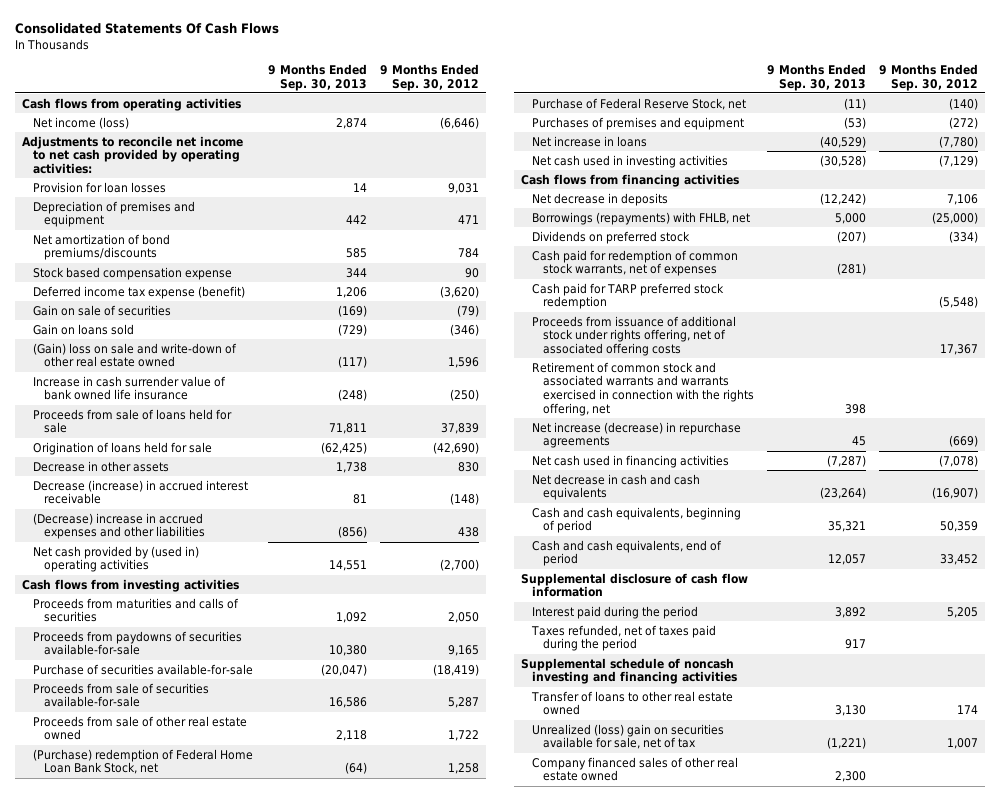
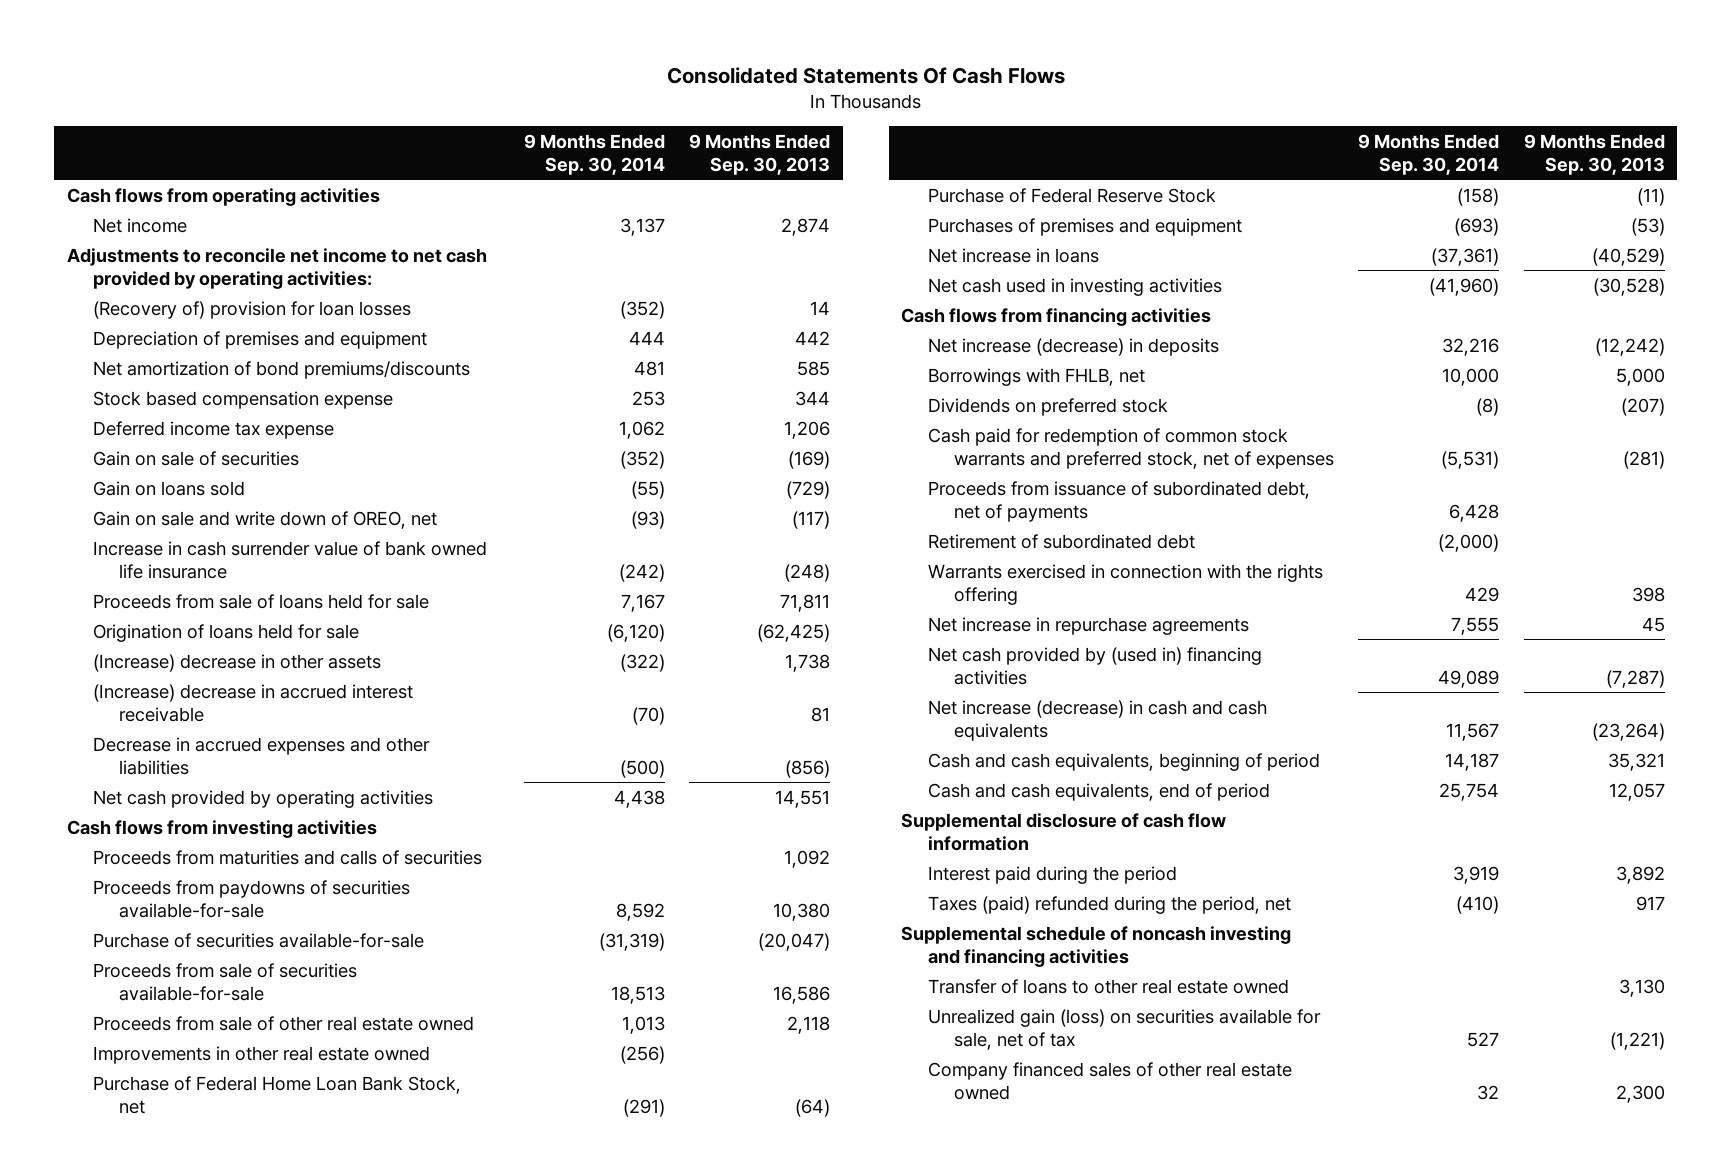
[380,63,480,91] 9 Months Ended Sep. 30, 2012 -> none
none -> [523,133,665,175] 9 Months Ended Sep. 30, 2014
[33,116,130,129] Net income (loss) -> [92,217,187,233] Net income
[33,181,167,193] Provision for loan losses -> [92,300,411,319] (Recovery of) provision for loan losses
[33,285,246,299] Deferred income tax expense (benefit) -> [92,420,334,439] Deferred income tax expense
[33,342,238,368] (Gain) loss on sale and write-down of other real estate owned -> [92,510,437,529] Gain on sale and write down of OREO, net
[33,460,170,472] Decrease in other assets -> [92,653,381,672] (Increase) decrease in other assets
[33,479,249,505] Decrease (increase) in accrued interest receivable -> [92,683,413,722] (Increase) decrease in accrued interest receivable
[33,512,206,540] (Decrease) increase in accrued expenses and other liabilities -> [92,736,430,775] Decrease in accrued expenses and other liabilities
[33,545,200,573] Net cash provided by (used in) operating activities -> [92,789,433,808] Net cash provided by operating activities
none -> [92,1045,430,1064] Improvements in other real estate owned
[33,748,254,775] (Purchase) redemption of Federal Home Loan Bank Stock, net -> [92,1075,461,1114] Purchase of Federal Home Loan Bank Stock, net
[532,97,747,110] Purchase of Federal Reserve Stock, net -> [927,187,1216,203] Purchase of Federal Reserve Stock
[532,192,669,206] Net decrease in deposits -> [927,337,1219,356] Net increase (decrease) in deposits
[532,211,751,225] Borrowings (repayments) with FHLB, net -> [927,367,1145,386] Borrowings with FHLB, net
[532,282,725,310] Cash paid for TARP preferred stock redemption -> none
[532,315,737,357] Proceeds from issuance of additional stock under rights offering, net of associated offering costs -> none
[532,249,739,277] Cash paid for redemption of common stock warrants, net of expenses -> [927,427,1334,469] Cash paid for redemption of common stock warrants and preferred stock, net of expenses
none -> [927,480,1310,522] Proceeds from issuance of subordinated debt, net of payments
none -> [927,533,1195,549] Retirement of subordinated debt
[532,361,755,416] Retirement of common stock and associated warrants and warrants exercised in connection with the rights offering, net -> [927,563,1323,605] Warrants exercised in connection with the rights offering
[532,421,742,449] Net increase (decrease) in repurchase agreements -> [927,616,1249,635] Net increase in repurchase agreements
[532,454,730,468] Net cash used in financing activities -> [927,646,1262,685] Net cash provided by (used in) financing activities
[532,473,701,501] Net decrease in cash and cash equivalents -> [927,699,1267,741] Net increase (decrease) in cash and cash equivalents
[531,624,717,652] Taxes refunded, net of taxes paid during the period -> [927,895,1291,914] Taxes (paid) refunded during the period, net
[532,723,725,750] Unrealized (loss) gain on securities available for sale, net of tax -> [927,1008,1321,1050] Unrealized gain (loss) on securities available for sale, net of tax

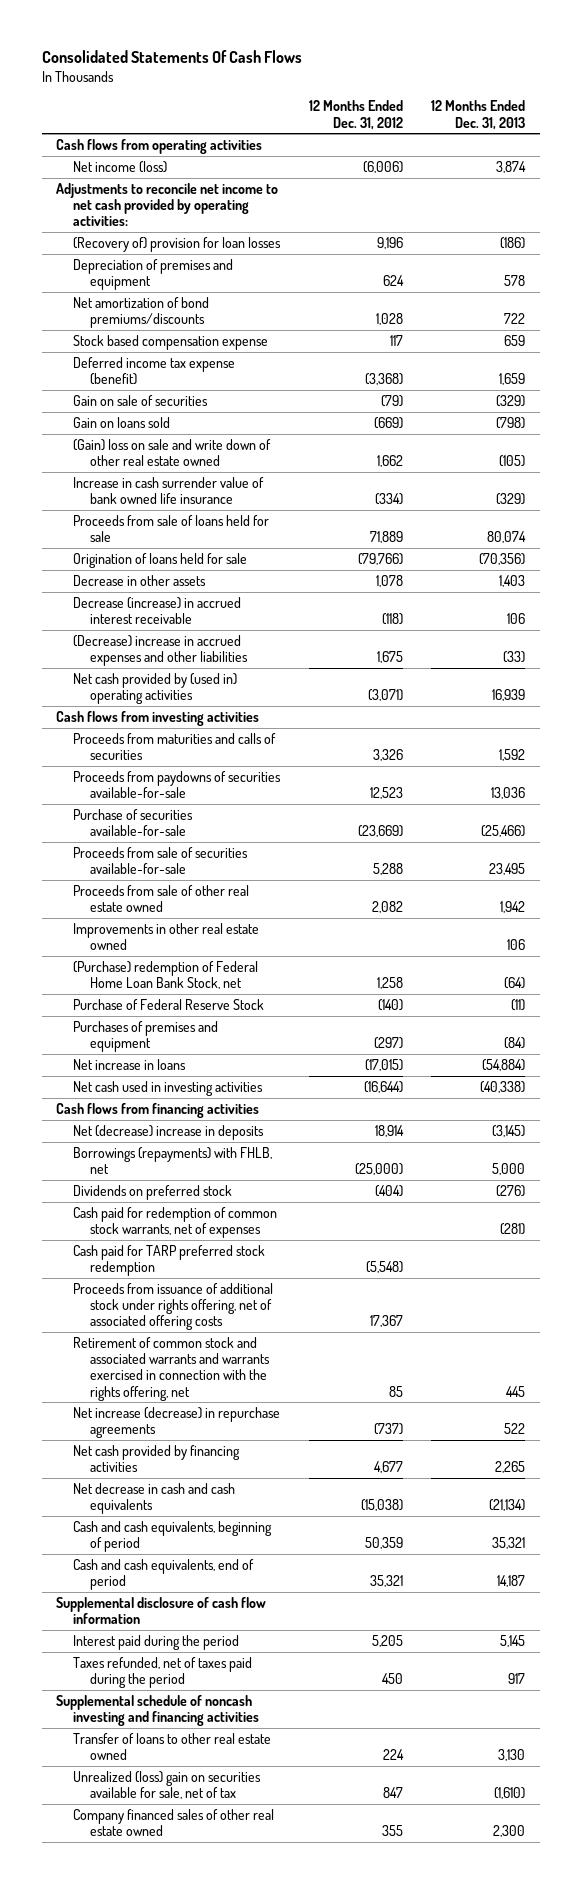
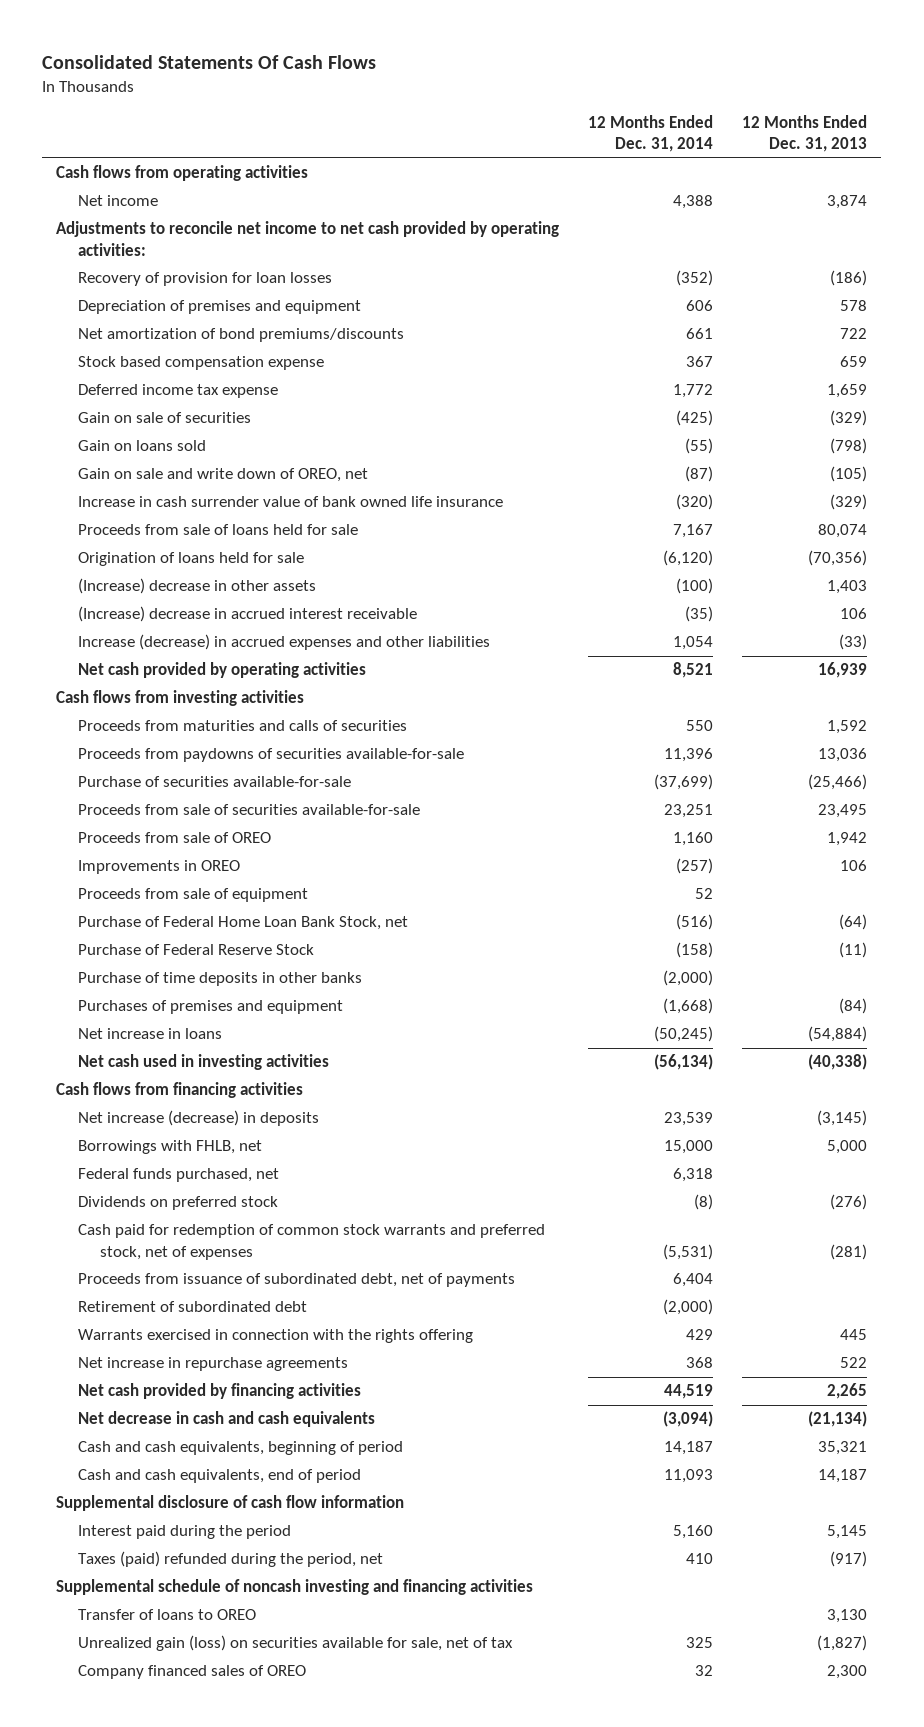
[308,100,403,130] 12 Months Ended Dec. 31, 2012 -> none
none -> [588,115,714,153] 12 Months Ended Dec. 31, 2014
[73,160,168,173] Net income (loss) -> [78,195,159,207] Net income
[73,236,282,252] (Recovery of) provision for loan losses -> [78,272,333,287] Recovery of provision for loan losses
[73,356,236,386] Deferred income tax expense (benefit) -> [78,384,279,399] Deferred income tax expense
[73,438,272,467] (Gain) loss on sale and write down of other real estate owned -> [78,468,369,483] Gain on sale and write down of OREO, net
[73,574,207,586] Decrease in other assets -> [78,578,317,595] (Increase) decrease in other assets
[73,596,242,625] Decrease (increase) in accrued interest receivable -> [78,606,418,623] (Increase) decrease in accrued interest receivable
[73,634,249,667] (Decrease) increase in accrued expenses and other liabilities -> [78,634,491,651] Increase (decrease) in accrued expenses and other liabilities
[73,672,238,705] Net cash provided by (used in) operating activities -> [78,662,367,679] Net cash provided by operating activities
[73,884,250,913] Proceeds from sale of other real estate owned -> [78,832,272,844] Proceeds from sale of OREO
[73,922,260,951] Improvements in other real estate owned -> [78,860,241,875] Improvements in OREO
none -> [78,888,309,903] Proceeds from sale of equipment
[73,960,259,990] (Purchase) redemption of Federal Home Loan Bank Stock, net -> [78,916,409,931] Purchase of Federal Home Loan Bank Stock, net
none -> [78,972,363,987] Purchase of time deposits in other banks
[73,1124,265,1140] Net (decrease) increase in deposits -> [78,1110,320,1127] Net increase (decrease) in deposits
[73,1146,273,1175] Borrowings (repayments) with FHLB, net -> [78,1140,263,1155] Borrowings with FHLB, net
none -> [78,1168,280,1183] Federal funds purchased, net
[73,1244,266,1277] Cash paid for TARP preferred stock redemption -> none
[73,1282,274,1331] Proceeds from issuance of additional stock under rights offering, net of associated offering costs -> none
[73,1206,278,1239] Cash paid for redemption of common stock warrants, net of expenses -> [78,1224,546,1260] Cash paid for redemption of common stock warrants and preferred stock, net of expenses
none -> [78,1273,516,1288] Proceeds from issuance of subordinated debt, net of payments
none -> [78,1301,308,1313] Retirement of subordinated debt
[73,1336,271,1401] Retirement of common stock and associated warrants and warrants exercised in connection with the rights offering, net -> [78,1329,474,1344] Warrants exercised in connection with the rights offering
[73,1406,281,1439] Net increase (decrease) in repurchase agreements -> [78,1357,349,1372] Net increase in repurchase agreements
[73,1656,253,1689] Taxes refunded, net of taxes paid during the period -> [78,1551,384,1568] Taxes (paid) refunded during the period, net
[508,1673,526,1685] 917 -> [830,1551,868,1568] (917)
[73,1732,272,1761] Transfer of loans to other real estate owned -> [78,1609,257,1621] Transfer of loans to OREO
[73,1770,262,1800] Unrealized (loss) gain on securities available for sale, net of tax -> [78,1635,514,1652] Unrealized gain (loss) on securities available for sale, net of tax
[494,1787,526,1800] (1,610) -> [817,1635,868,1652] (1,827)
[73,1808,275,1837] Company financed sales of other real estate owned -> [78,1665,307,1680] Company financed sales of OREO

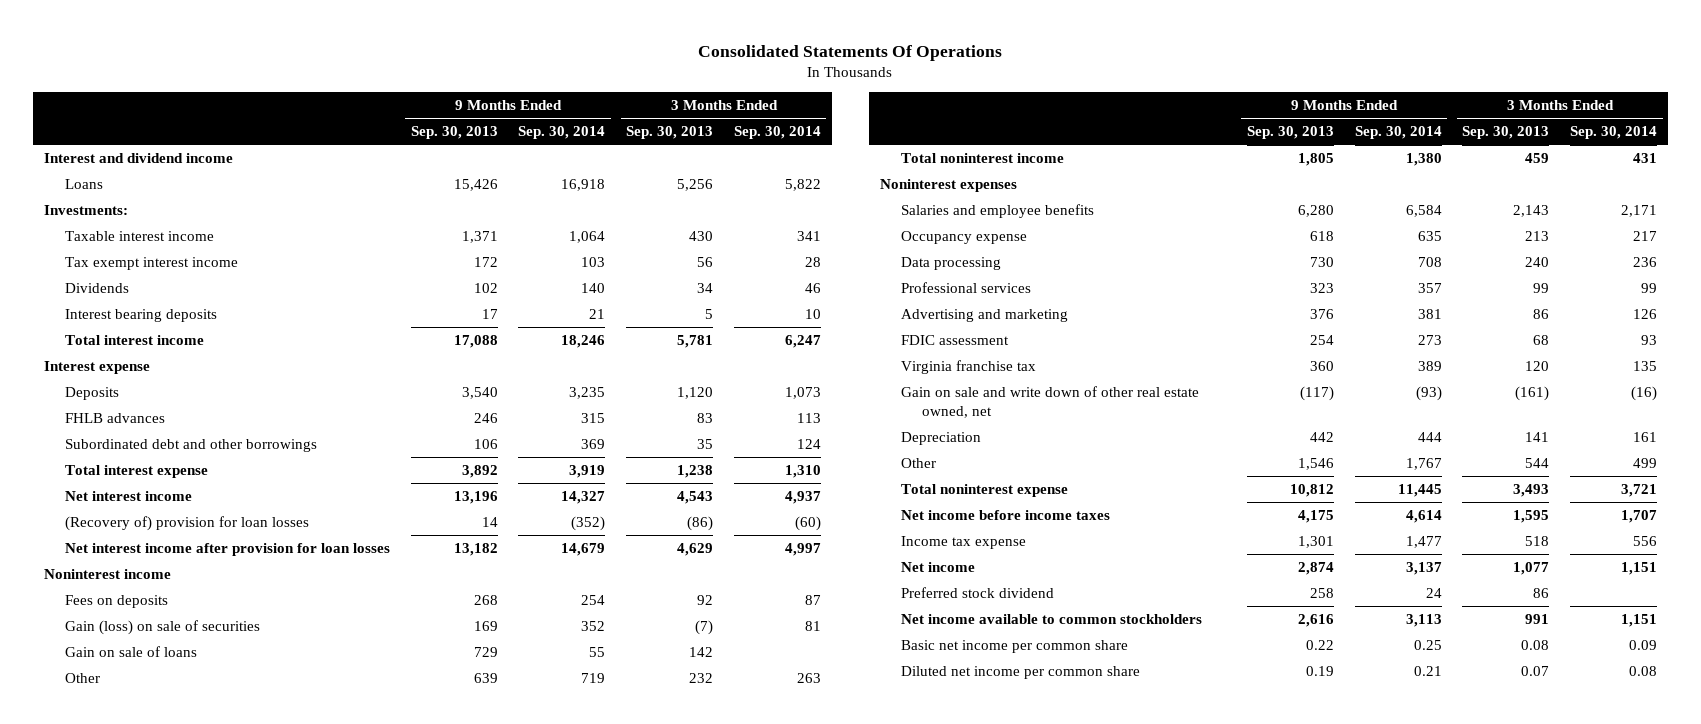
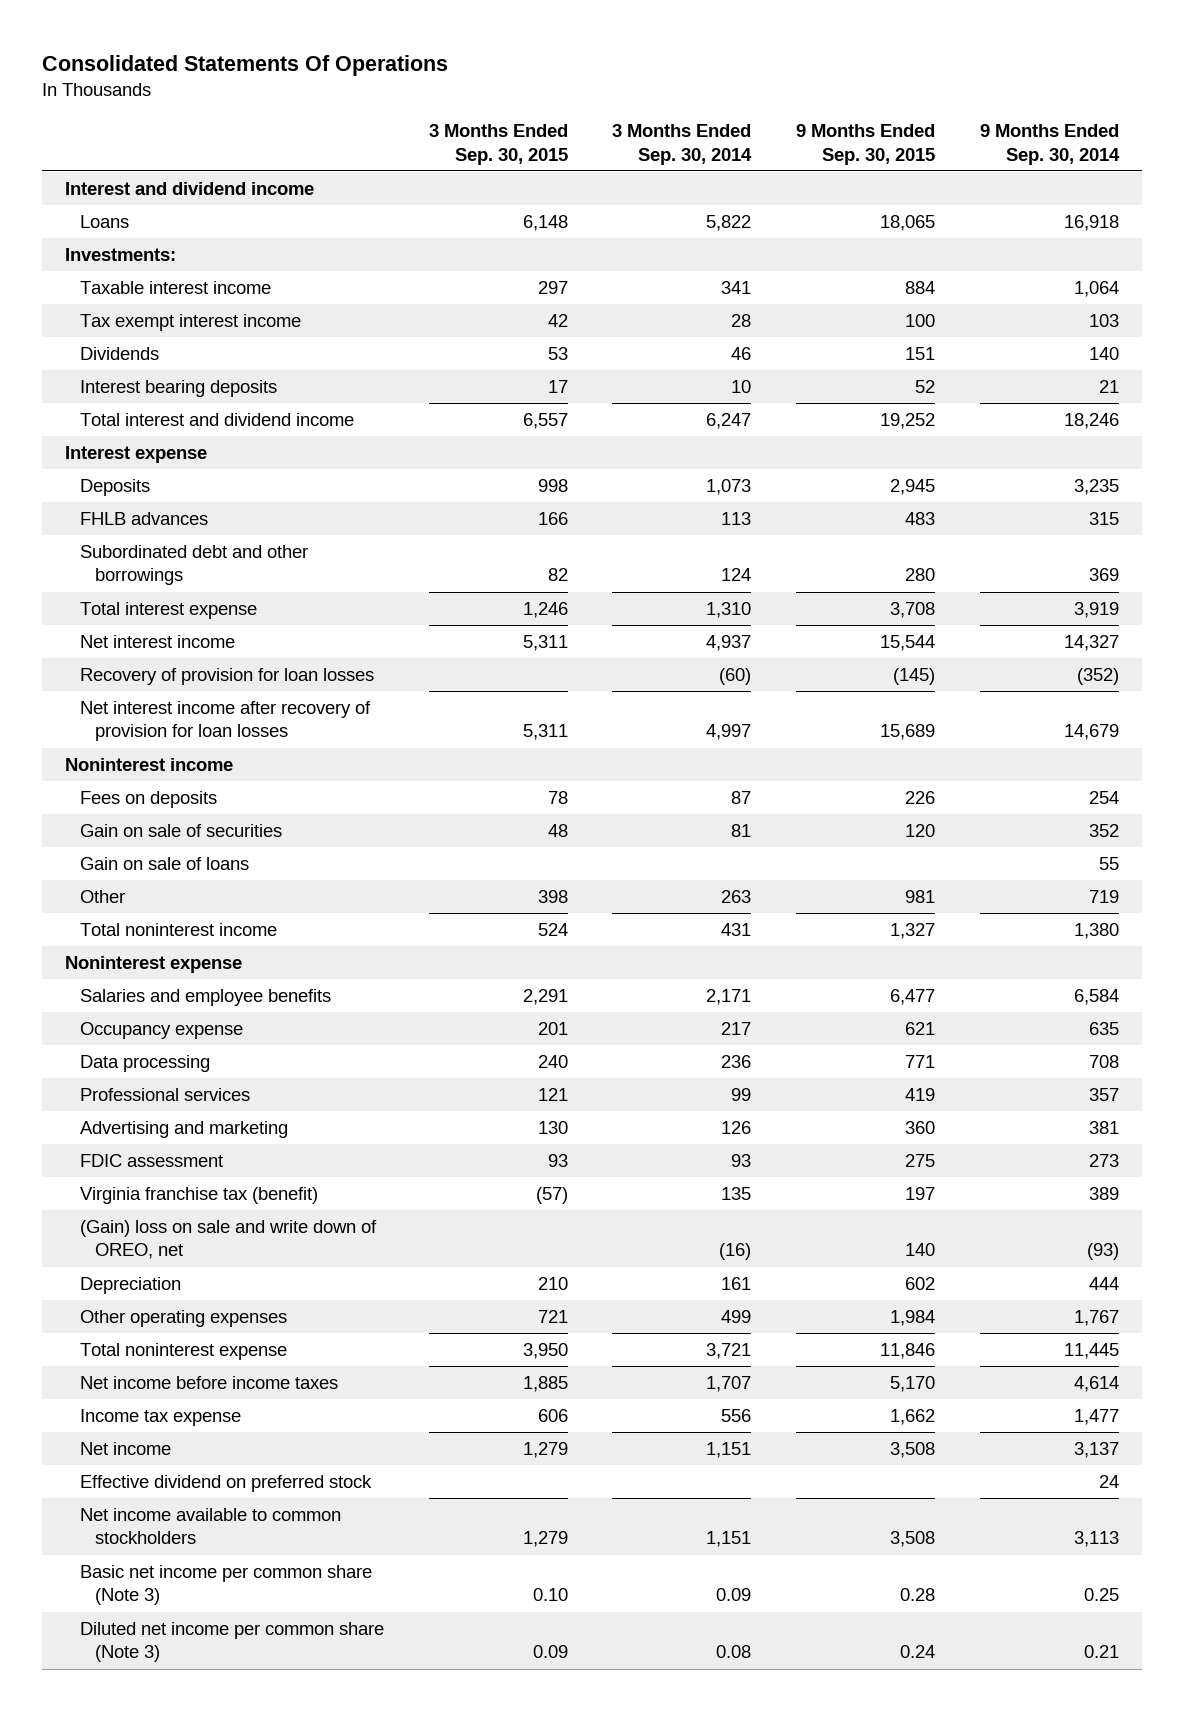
[410,126,498,140] Sep. 30, 2013 -> none
[626,126,714,140] Sep. 30, 2013 -> none
none -> [428,124,568,165] 3 Months Ended Sep. 30, 2015
none -> [796,124,936,165] 9 Months Ended Sep. 30, 2015
[64,334,204,345] Total interest income -> [79,412,354,426] Total interest and dividend income
[64,515,309,531] (Recovery of) provision for loan losses -> [79,667,374,685] Recovery of provision for loan losses
[64,542,390,556] Net interest income after provision for loan losses -> [79,700,371,742] Net interest income after recovery of provision for loan losses
[64,619,260,635] Gain (loss) on sale of securities -> [79,823,282,837] Gain on sale of securities
[879,178,1017,192] Noninterest expenses -> [64,955,242,973] Noninterest expense
[900,359,1036,374] Virginia franchise tax -> [79,1186,318,1204] Virginia franchise tax (benefit)
[900,385,1199,418] Gain on sale and write down of other real estate owned, net -> [79,1219,377,1260] (Gain) loss on sale and write down of OREO, net
[900,457,936,468] Other -> [79,1309,287,1327] Other operating expenses
[900,586,1054,598] Preferred stock dividend -> [79,1474,372,1492] Effective dividend on preferred stock
[900,639,1128,653] Basic net income per common share -> [79,1564,372,1606] Basic net income per common share (Note 3)
[900,665,1140,679] Diluted net income per common share -> [79,1621,384,1663] Diluted net income per common share (Note 3)

